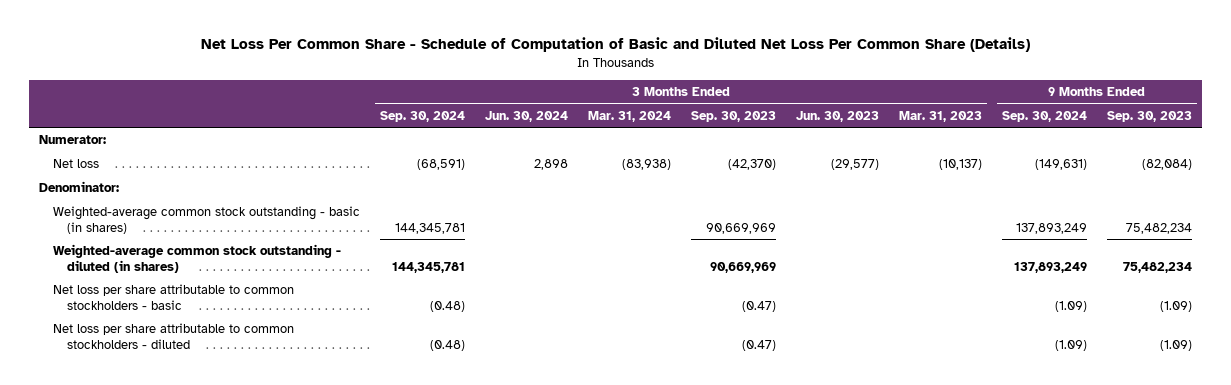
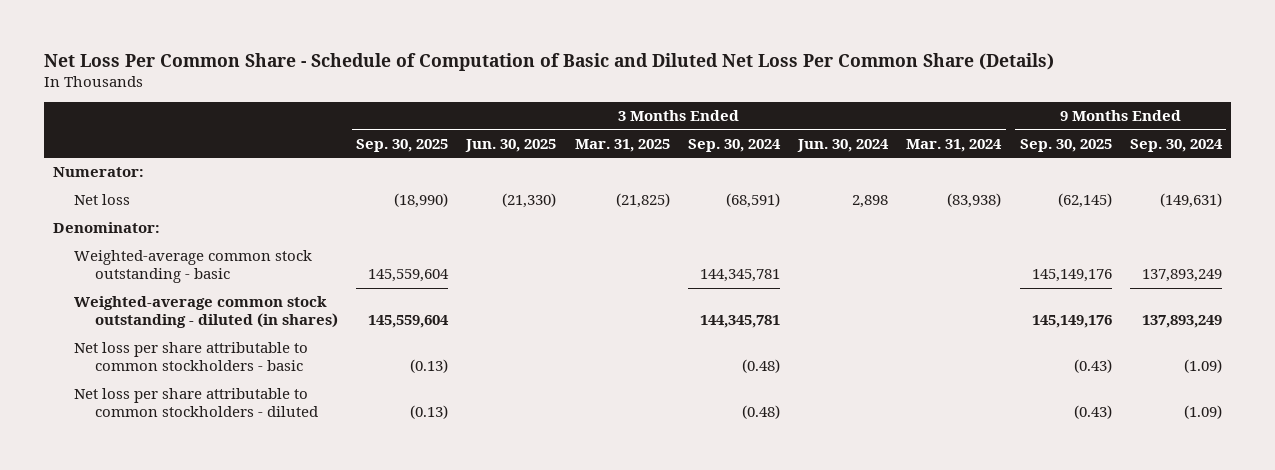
[691,110,777,122] Sep. 30, 2023 -> none
[796,110,880,122] Jun. 30, 2023 -> none
[899,110,983,122] Mar. 31, 2023 -> none
[1107,110,1193,122] Sep. 30, 2023 -> none
none -> [356,138,449,152] Sep. 30, 2025
none -> [465,138,557,152] Jun. 30, 2025
none -> [574,138,670,152] Mar. 31, 2025
none -> [1019,138,1112,152] Sep. 30, 2025
[52,206,360,234] Weighted-average common stock outstanding - basic (in shares) -> [73,250,312,284] Weighted-average common stock outstanding - basic

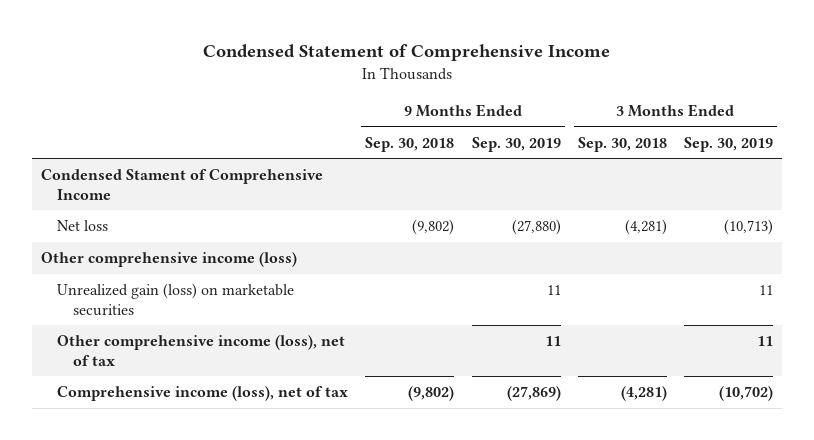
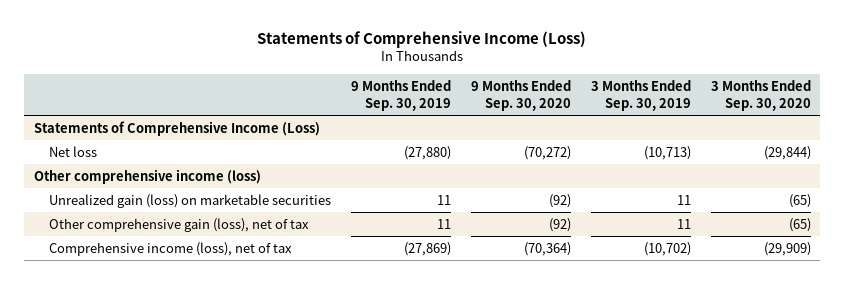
[203,44,611,62] Condensed Statement of Comprehensive Income -> [257,30,587,48] Statements of Comprehensive Income (Loss)
[365,136,455,152] Sep. 30, 2018 -> none
[577,136,667,152] Sep. 30, 2018 -> none
none -> [470,80,571,111] 9 Months Ended Sep. 30, 2020
none -> [710,80,811,111] 3 Months Ended Sep. 30, 2020
[40,169,323,200] Condensed Stament of Comprehensive Income -> [33,120,320,136] Statements of Comprehensive Income (Loss)
[57,335,346,366] Other comprehensive income (loss), net of tax -> [49,217,310,232] Other comprehensive gain (loss), net of tax

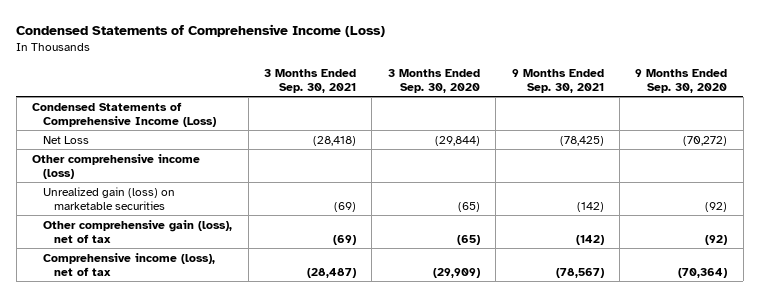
[257,30,587,48] Statements of Comprehensive Income (Loss) -> [16,23,386,37] Condensed Statements of Comprehensive Income (Loss)
[350,80,451,111] 9 Months Ended Sep. 30, 2019 -> none
[590,80,691,111] 3 Months Ended Sep. 30, 2019 -> none
none -> [263,68,356,93] 3 Months Ended Sep. 30, 2021
none -> [511,68,604,93] 9 Months Ended Sep. 30, 2021
[33,120,320,136] Statements of Comprehensive Income (Loss) -> [32,101,217,127] Condensed Statements of Comprehensive Income (Loss)
[49,145,98,157] Net loss -> [43,135,90,144] Net Loss

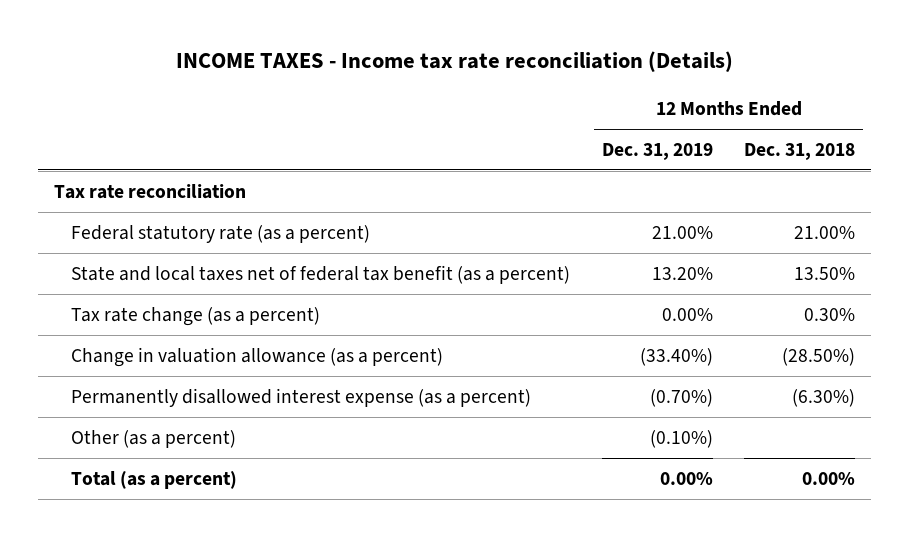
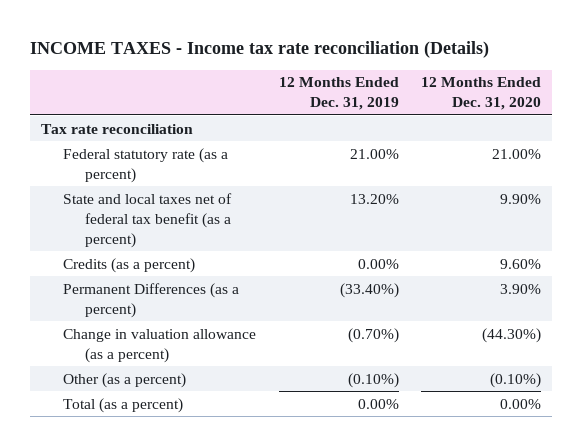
[744,142,856,160] Dec. 31, 2018 -> none
none -> [420,77,541,111] 12 Months Ended Dec. 31, 2020
[71,306,321,326] Tax rate change (as a percent) -> none
[71,387,532,407] Permanently disallowed interest expense (as a percent) -> none
none -> [63,257,196,273] Credits (as a percent)
none -> [63,282,240,318] Permanent Differences (as a percent)
[639,347,713,366] (33.40%) -> [347,327,399,343] (0.70%)

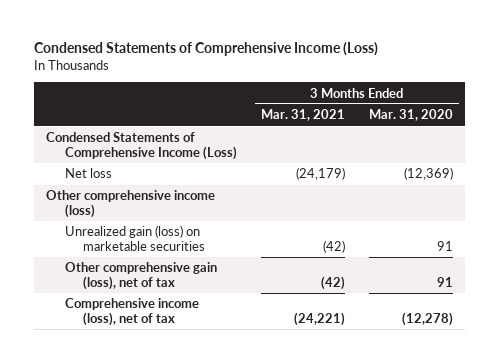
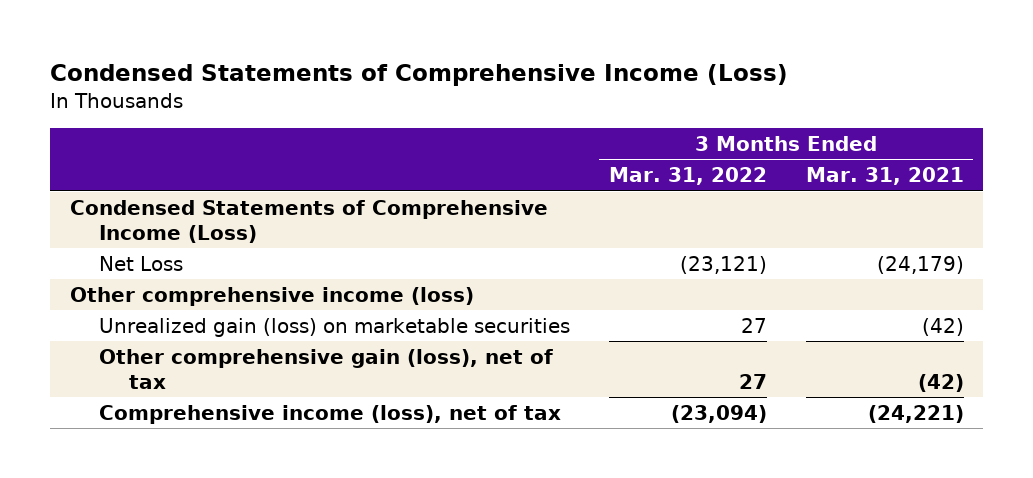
[368,109,453,122] Mar. 31, 2020 -> none
none -> [608,167,767,186] Mar. 31, 2022
[64,168,112,179] Net loss -> [99,255,184,271] Net Loss

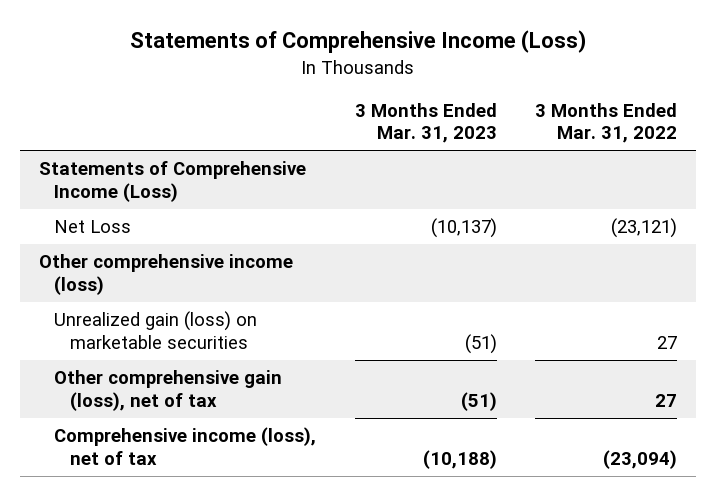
[50,64,789,87] Condensed Statements of Comprehensive Income (Loss) -> [129,30,586,54] Statements of Comprehensive Income (Loss)
[805,167,964,186] Mar. 31, 2021 -> none
none -> [354,102,497,144] 3 Months Ended Mar. 31, 2023
[69,199,548,243] Condensed Statements of Comprehensive Income (Loss) -> [38,161,306,203] Statements of Comprehensive Income (Loss)

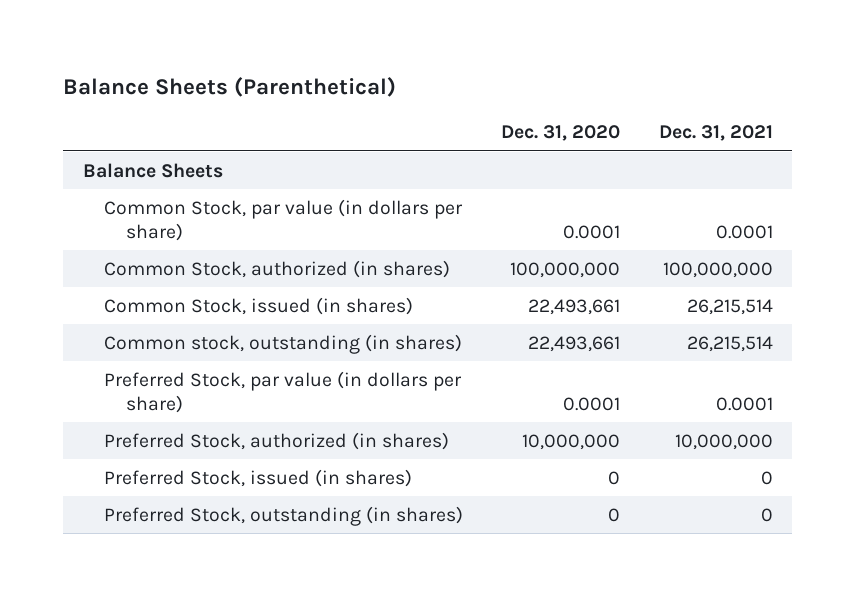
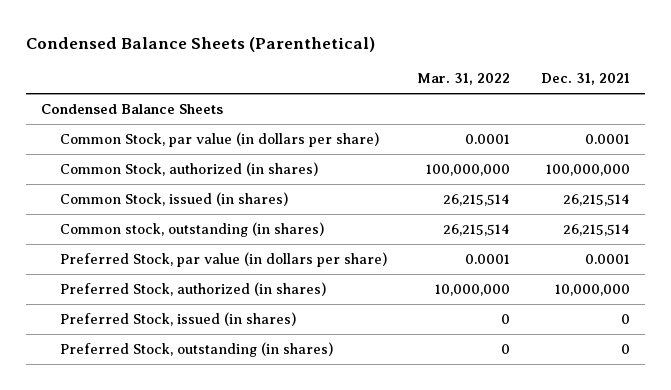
[63,76,397,97] Balance Sheets (Parenthetical) -> [25,36,375,52] Condensed Balance Sheets (Parenthetical)
[501,125,621,142] Dec. 31, 2020 -> none
none -> [417,73,511,86] Mar. 31, 2022
[82,162,223,178] Balance Sheets -> [41,104,224,115] Condensed Balance Sheets

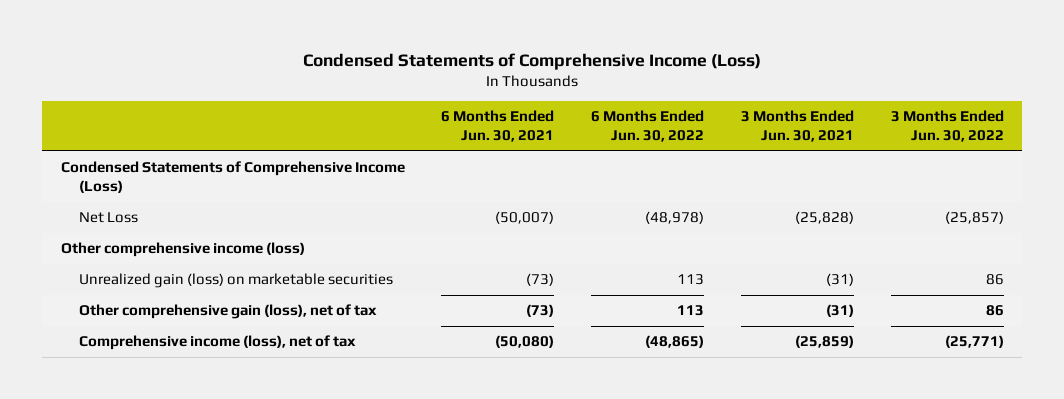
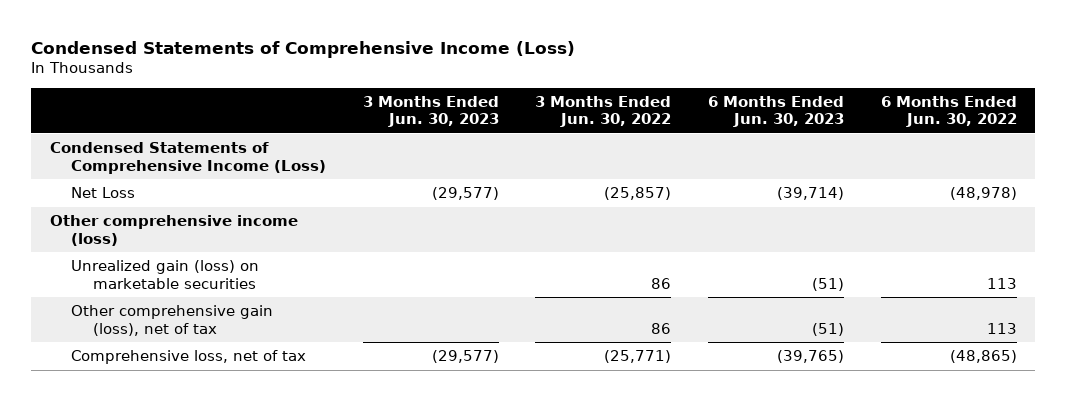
[441,110,555,143] 6 Months Ended Jun. 30, 2021 -> none
[740,110,854,143] 3 Months Ended Jun. 30, 2021 -> none
none -> [362,95,499,128] 3 Months Ended Jun. 30, 2023
none -> [707,95,844,128] 6 Months Ended Jun. 30, 2023
[79,335,357,351] Comprehensive income (loss), net of tax -> [71,350,307,365] Comprehensive loss, net of tax

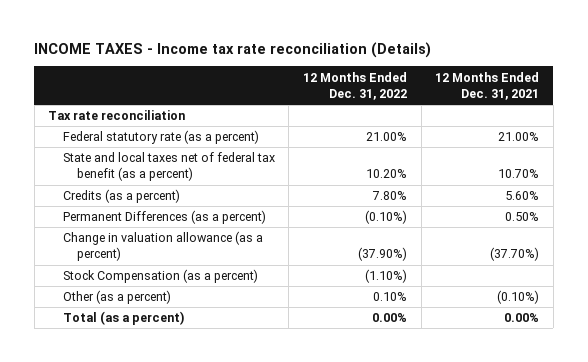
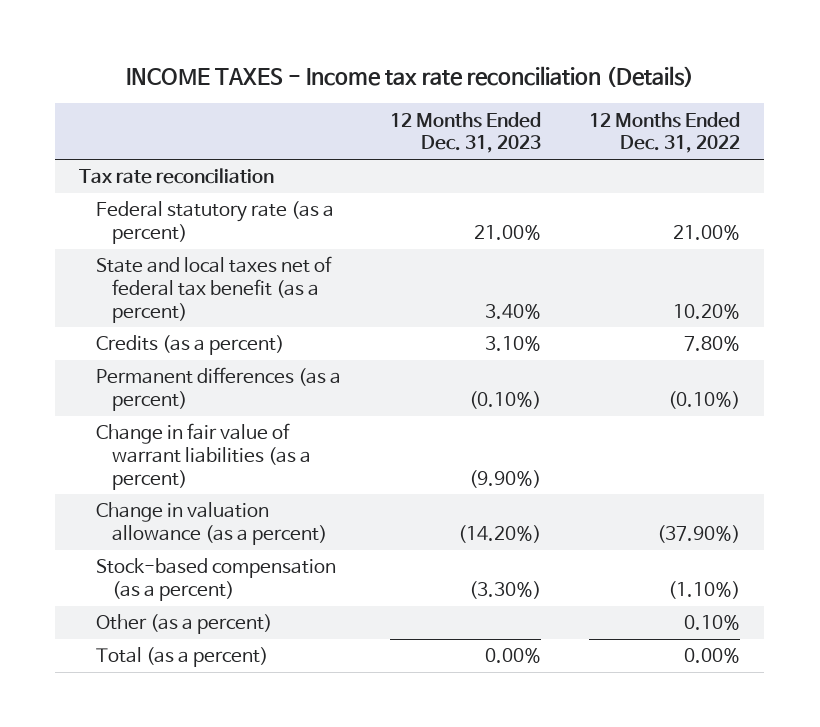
[435,71,540,100] 12 Months Ended Dec. 31, 2021 -> none
none -> [389,111,541,154] 12 Months Ended Dec. 31, 2023
[62,210,266,225] Permanent Differences (as a percent) -> [95,367,341,411] Permanent differences (as a percent)
none -> [95,423,312,490] Change in fair value of warrant liabilities (as a percent)
[62,269,258,284] Stock Compensation (as a percent) -> [95,558,336,601] Stock-based compensation (as a percent)

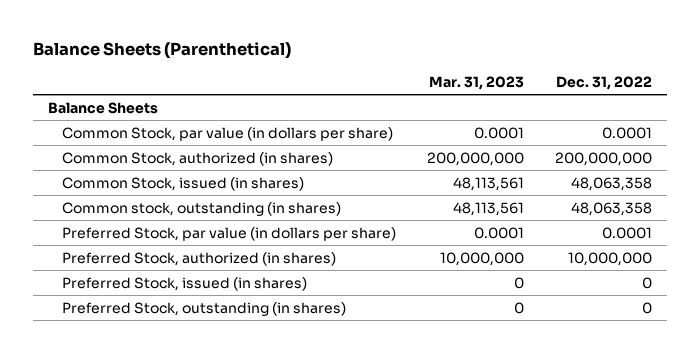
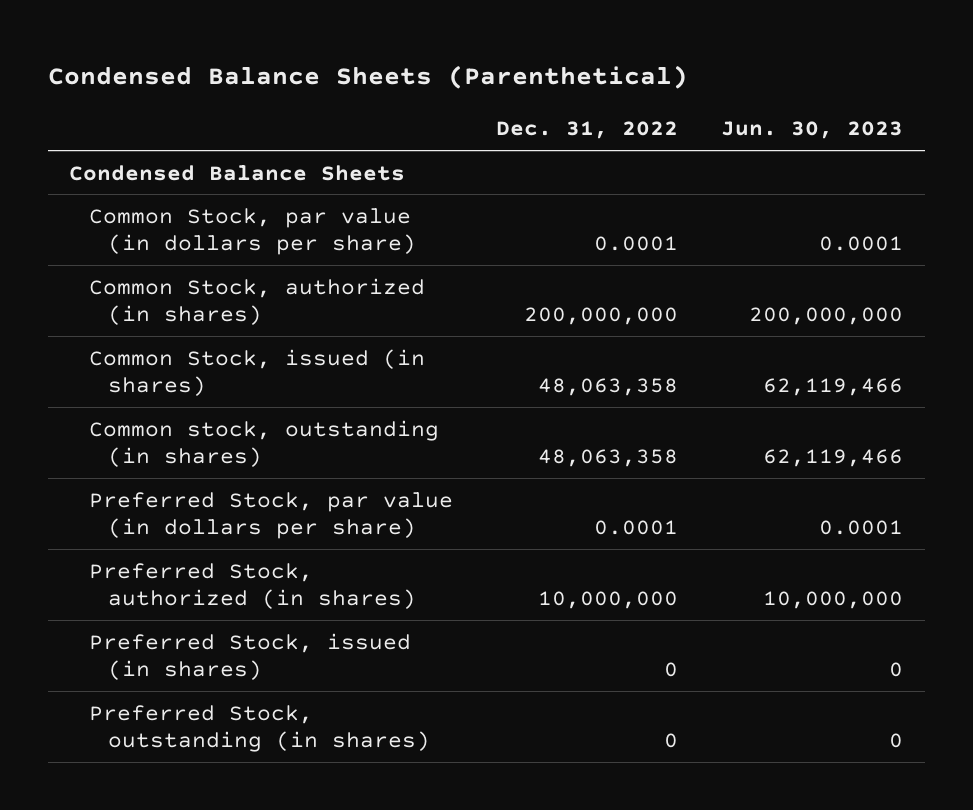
[33,42,292,60] Balance Sheets (Parenthetical) -> [47,64,688,89] Condensed Balance Sheets (Parenthetical)
[428,75,524,90] Mar. 31, 2023 -> none
none -> [721,121,904,140] Jun. 30, 2023
[48,101,159,114] Balance Sheets -> [69,164,406,181] Condensed Balance Sheets

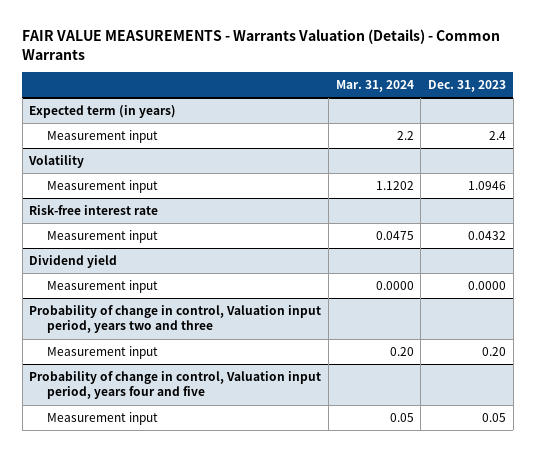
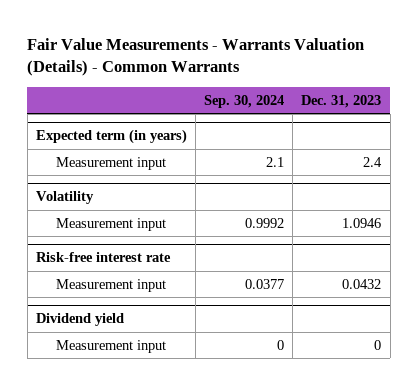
[22,29,501,60] FAIR VALUE MEASUREMENTS - Warrants Valuation (Details) - Common Warrants -> [27,37,365,77] Fair Value Measurements - Warrants Valuation (Details) - Common Warrants
[335,80,414,93] Mar. 31, 2024 -> none
none -> [204,94,285,108] Sep. 30, 2024
[29,305,322,334] Probability of change in control, Valuation input period, years two and three -> none
[46,346,158,360] Measurement input -> none
[29,371,322,400] Probability of change in control, Valuation input period, years four and five -> none
[46,412,158,426] Measurement input -> none
[467,281,506,291] 0.0000 -> [374,339,382,350] 0

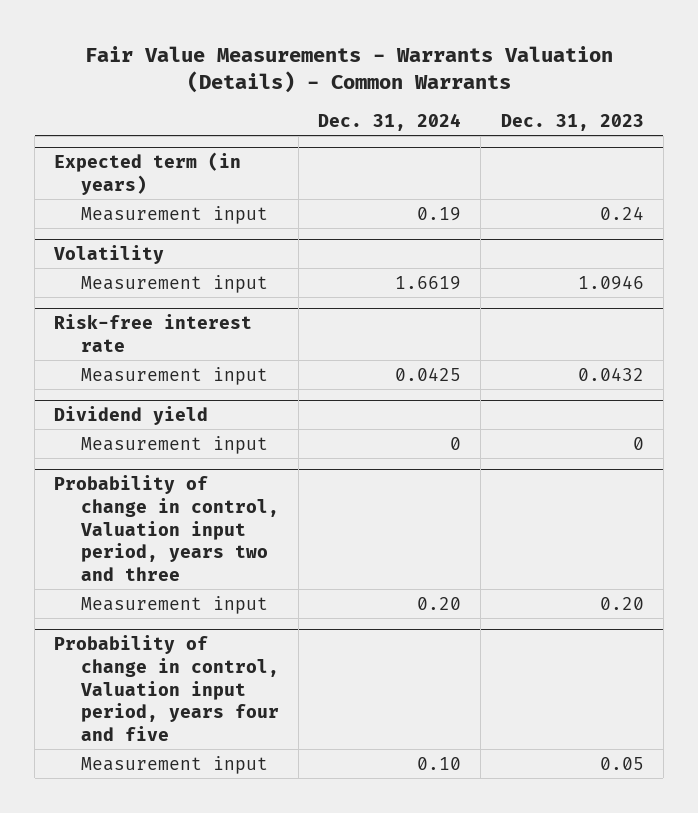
[204,94,285,108] Sep. 30, 2024 -> none
none -> [318,113,462,132] Dec. 31, 2024
[363,156,383,167] 2.4 -> [599,205,644,220] 0.24
none -> [54,474,280,582] Probability of change in control, Valuation input period, years two and three
none -> [81,595,269,614] Measurement input
none -> [54,634,280,742] Probability of change in control, Valuation input period, years four and five
none -> [81,755,269,774] Measurement input

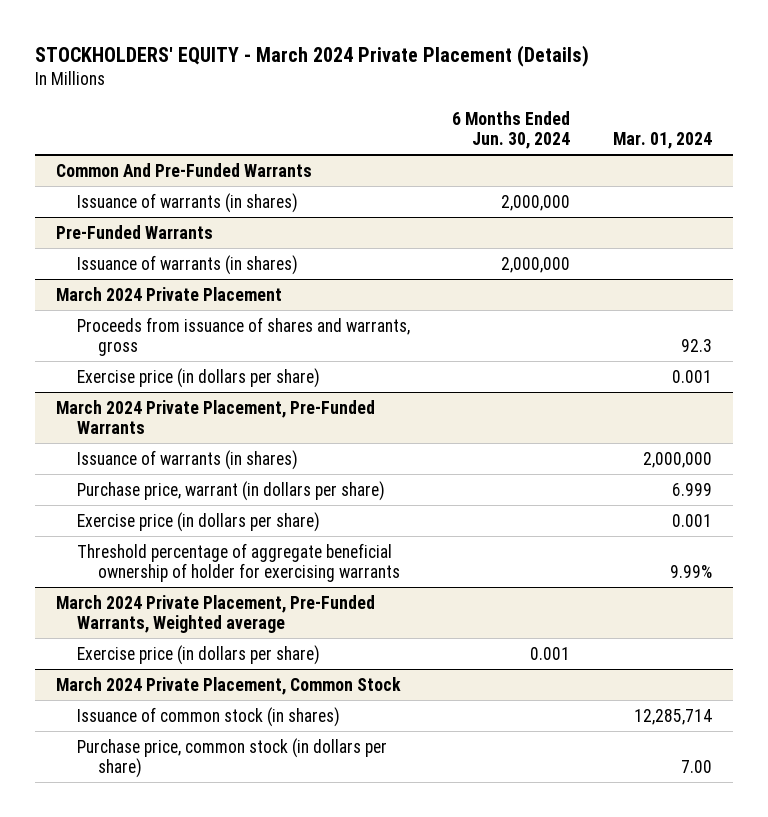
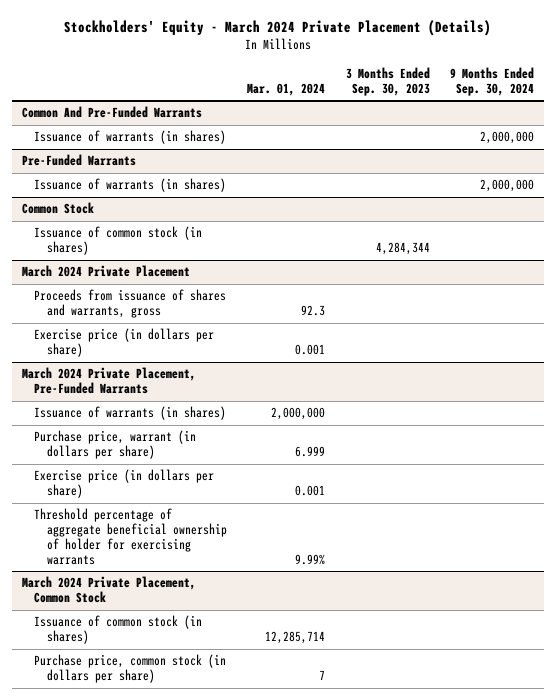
[34,44,589,67] STOCKHOLDERS' EQUITY - March 2024 Private Placement (Details) -> [64,19,492,36] Stockholders' Equity - March 2024 Private Placement (Details)
[452,110,571,149] 6 Months Ended Jun. 30, 2024 -> none
none -> [345,67,430,96] 3 Months Ended Sep. 30, 2023
none -> [450,67,535,96] 9 Months Ended Sep. 30, 2024
none -> [21,202,94,215] Common Stock
none -> [34,226,203,256] Issuance of common stock (in shares)
[56,594,376,633] March 2024 Private Placement, Pre-Funded Warrants, Weighted average -> none
[77,644,321,665] Exercise price (in dollars per share) -> none
[680,759,712,773] 7.00 -> [319,670,326,681] 7

